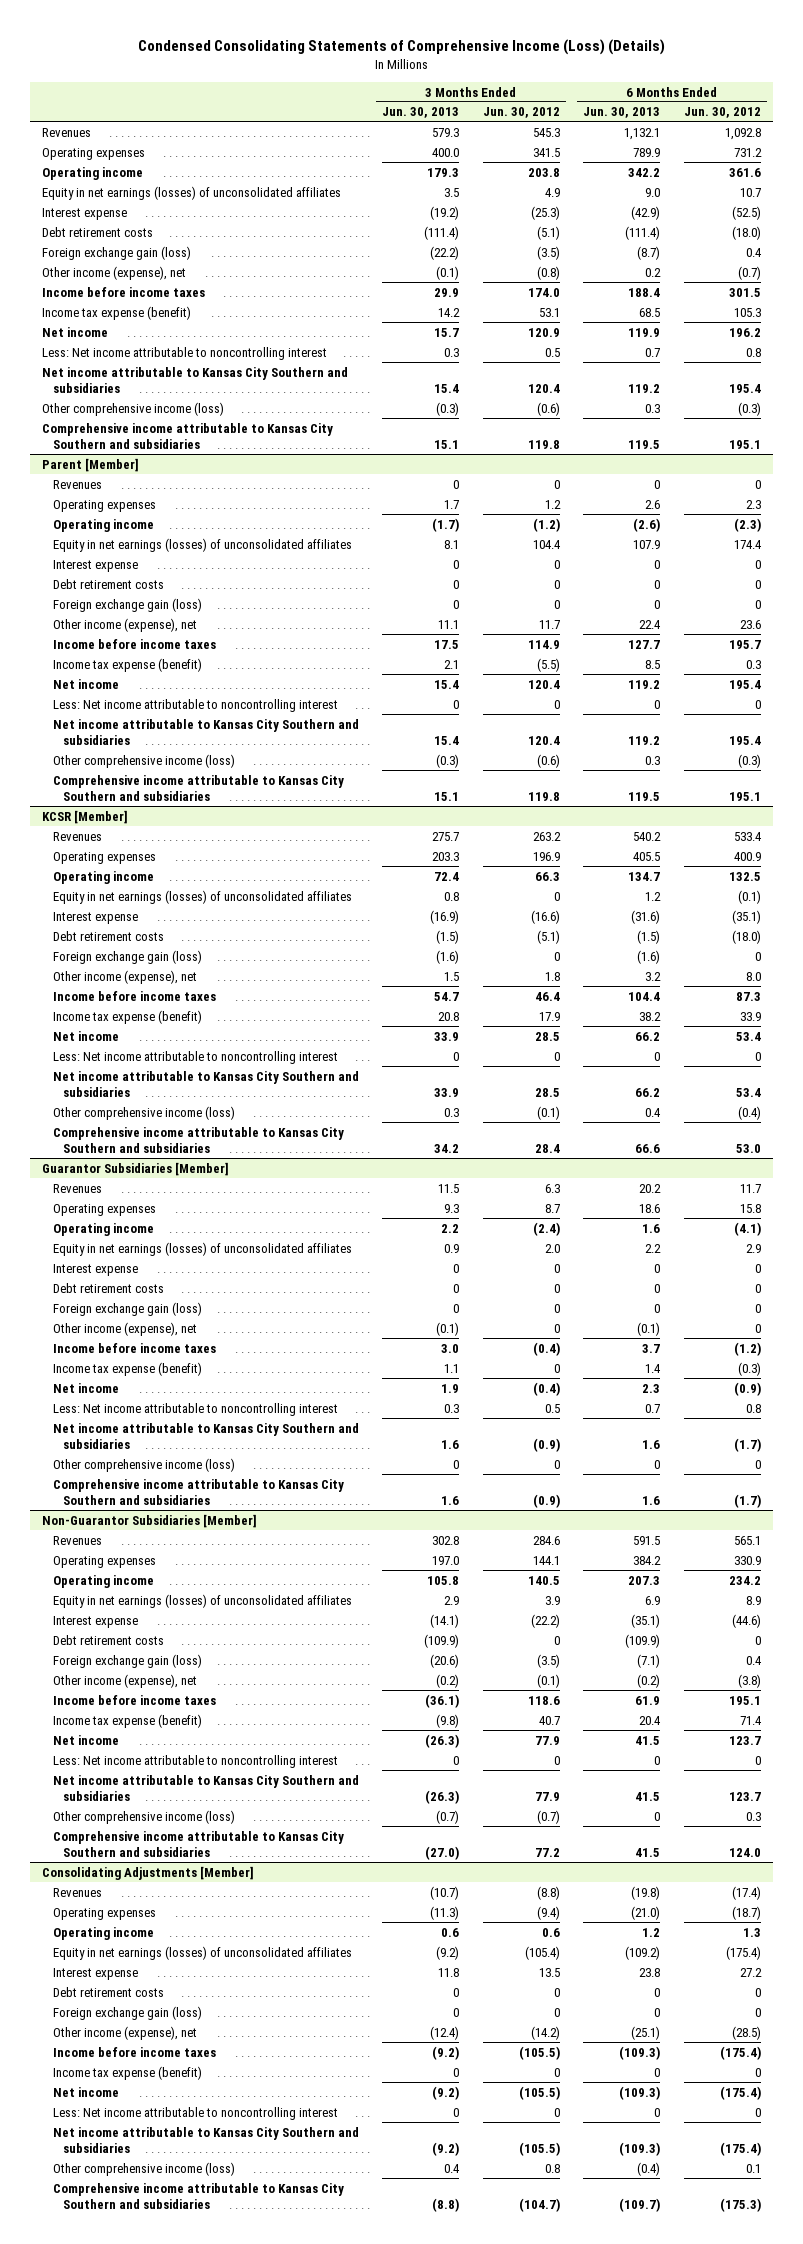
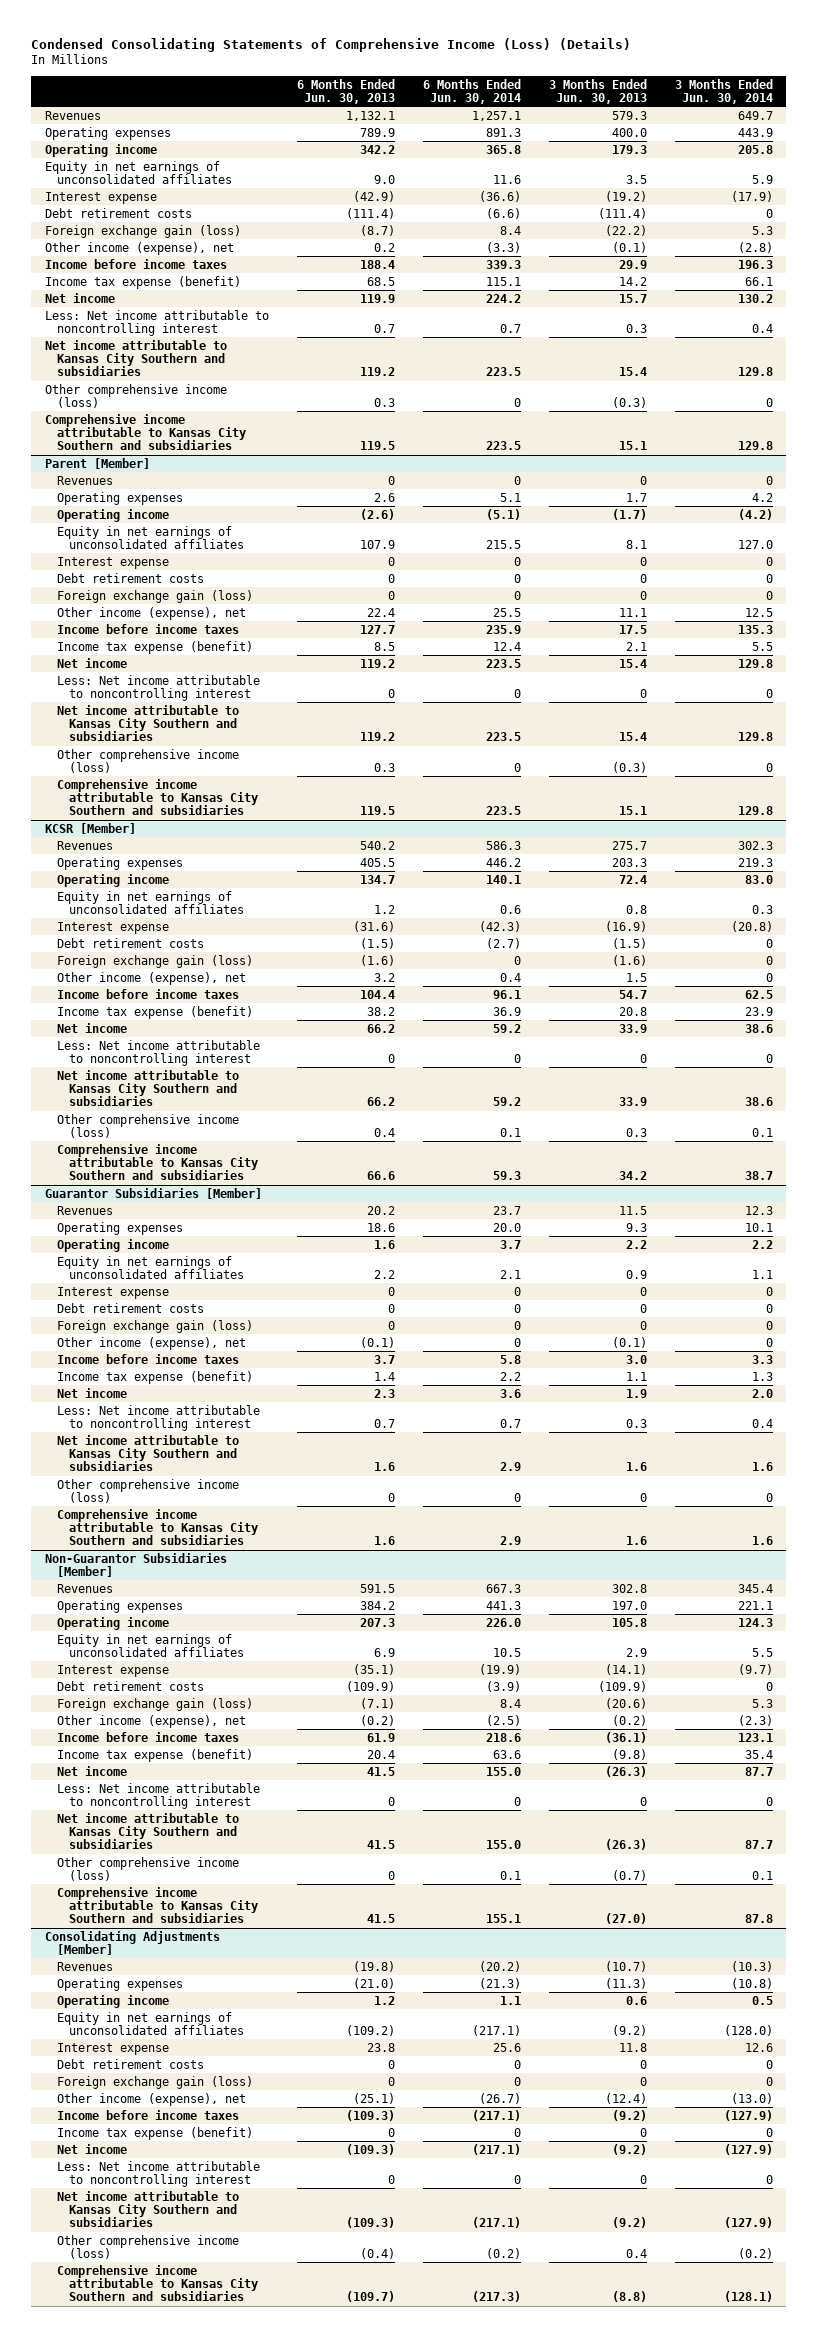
[482,107,560,119] Jun. 30, 2012 -> none
[683,107,761,119] Jun. 30, 2012 -> none
none -> [422,78,521,104] 6 Months Ended Jun. 30, 2014
none -> [674,78,773,104] 3 Months Ended Jun. 30, 2014
[42,185,342,200] Equity in net earnings (losses) of unconsolidated affiliates -> [45,160,233,184] Equity in net earnings of unconsolidated affiliates
[52,537,352,552] Equity in net earnings (losses) of unconsolidated affiliates -> [57,525,245,549] Equity in net earnings of unconsolidated affiliates
[52,889,352,904] Equity in net earnings (losses) of unconsolidated affiliates -> [57,890,245,914] Equity in net earnings of unconsolidated affiliates
[52,1241,352,1256] Equity in net earnings (losses) of unconsolidated affiliates -> [57,1255,245,1279] Equity in net earnings of unconsolidated affiliates
[52,1593,352,1608] Equity in net earnings (losses) of unconsolidated affiliates -> [57,1633,245,1657] Equity in net earnings of unconsolidated affiliates
[52,1945,352,1960] Equity in net earnings (losses) of unconsolidated affiliates -> [57,2011,245,2035] Equity in net earnings of unconsolidated affiliates

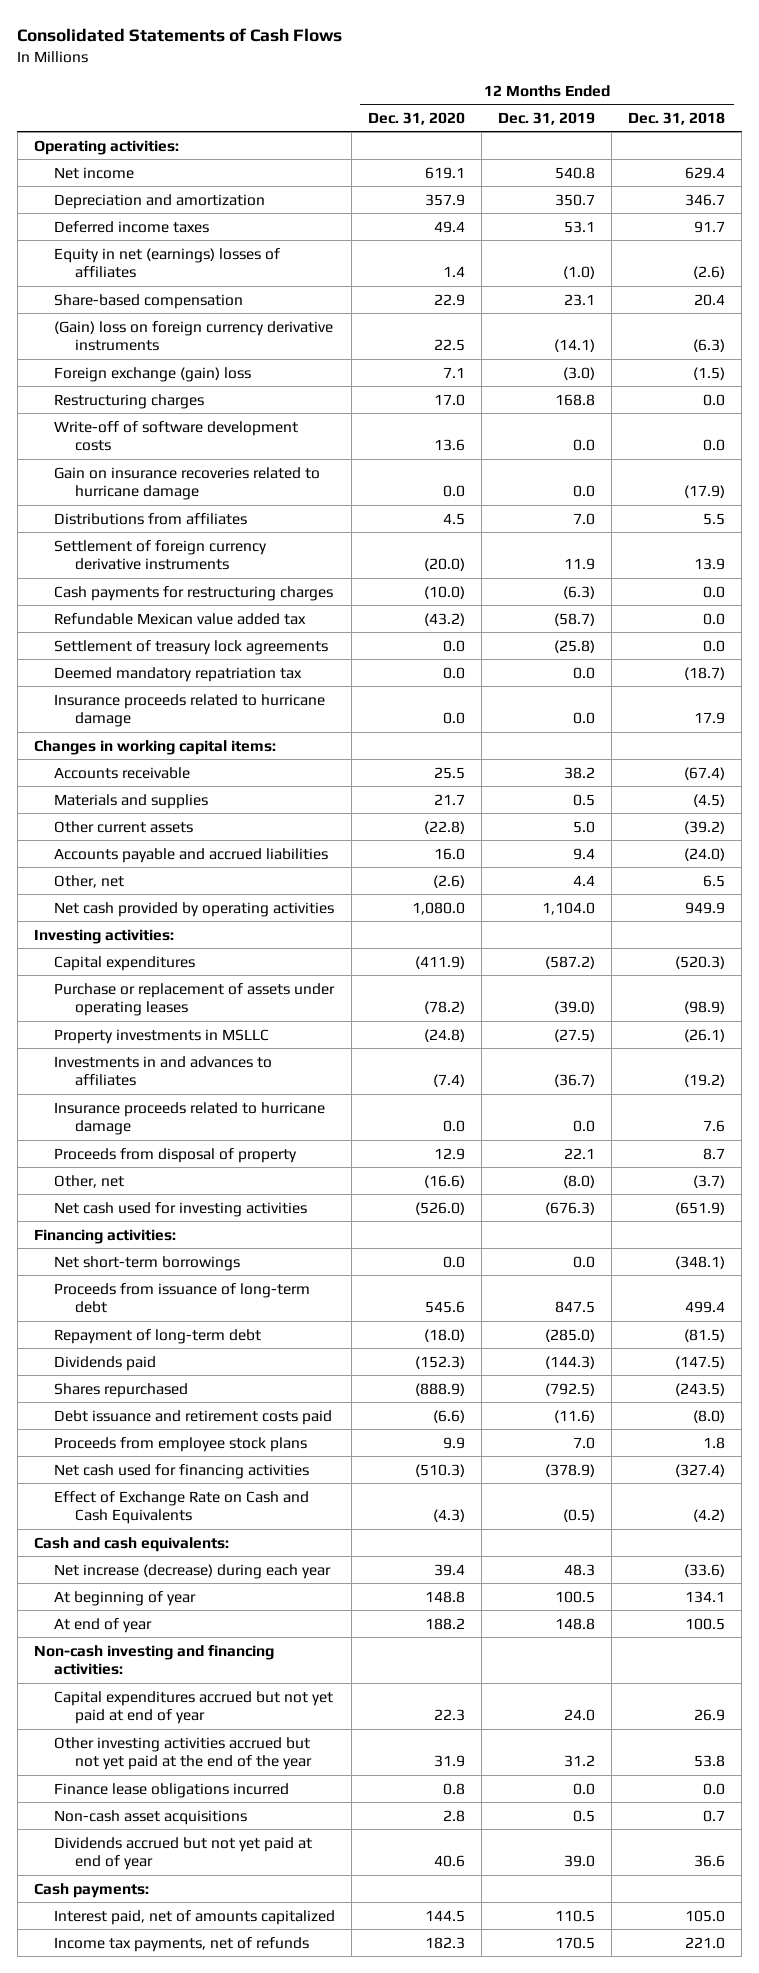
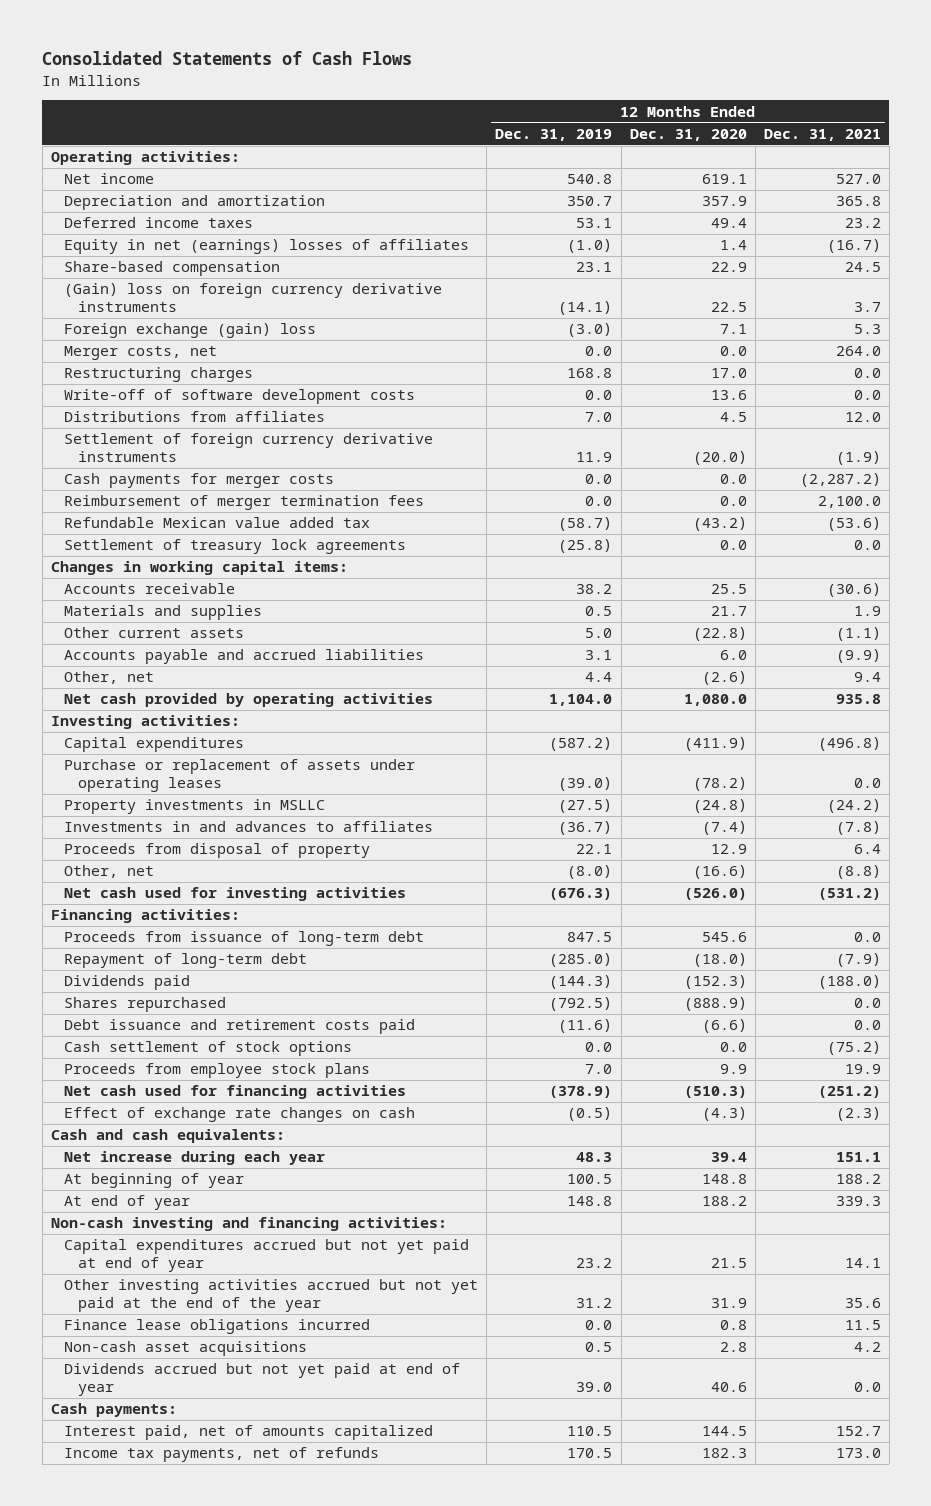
[628,111,726,125] Dec. 31, 2018 -> none
none -> [763,129,881,142] Dec. 31, 2021
none -> [64,346,218,361] Merger costs, net
[54,466,321,501] Gain on insurance recoveries related to hurricane damage -> none
[54,585,334,601] Cash payments for restructuring charges -> none
none -> [64,473,335,489] Cash payments for merger costs
none -> [64,495,425,511] Reimbursement of merger termination fees
[54,666,303,682] Deemed mandatory repatriation tax -> none
[54,693,326,728] Insurance proceeds related to hurricane damage -> none
[434,847,466,860] 16.0 -> [719,650,747,661] 6.0
[573,847,596,860] 9.4 -> [585,650,613,661] 3.1
[54,1101,326,1136] Insurance proceeds related to hurricane damage -> none
[54,1255,241,1271] Net short-term borrowings -> none
none -> [64,1041,353,1057] Cash settlement of stock options
[54,1490,310,1525] Effect of Exchange Rate on Cash and Cash Equivalents -> [64,1107,416,1123] Effect of exchange rate changes on cash
[54,1563,332,1579] Net increase (decrease) during each year -> [64,1151,326,1166] Net increase during each year
[434,1709,466,1722] 22.3 -> [710,1257,747,1268] 21.5
[564,1709,596,1722] 24.0 -> [576,1257,613,1268] 23.2

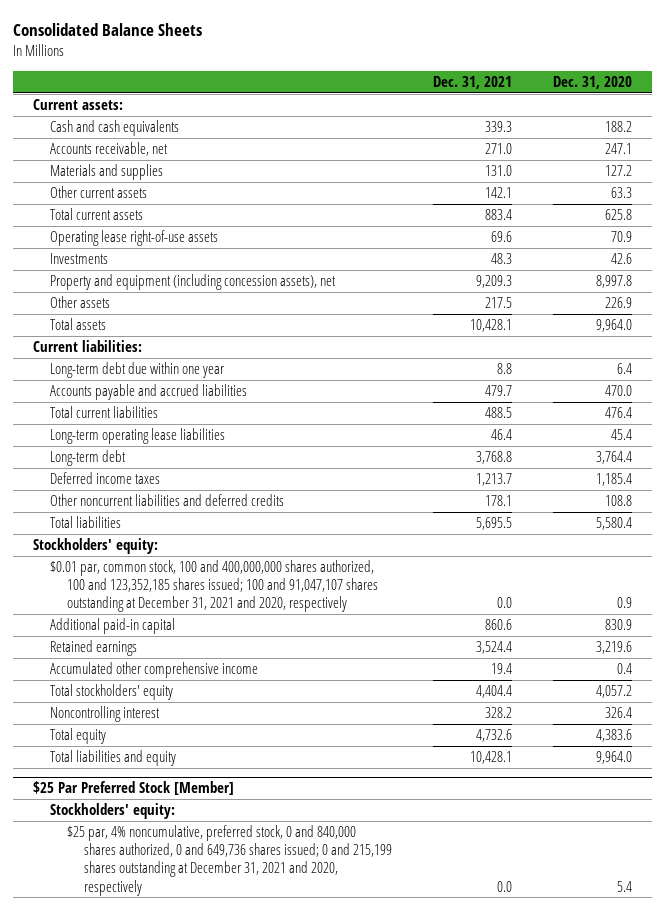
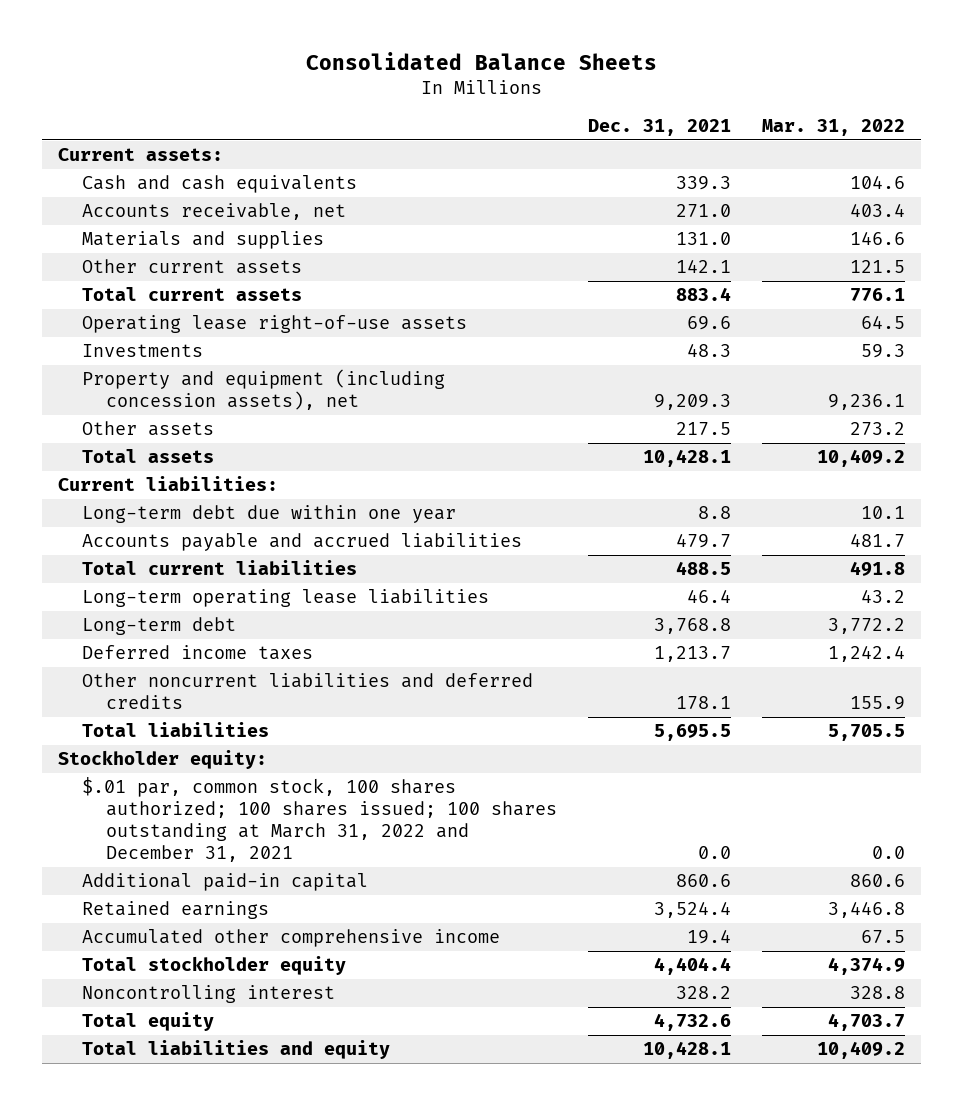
[552,76,632,90] Dec. 31, 2020 -> none
none -> [762,118,906,136] Mar. 31, 2022
[33,538,159,555] Stockholders' equity: -> [57,750,267,770] Stockholder equity:
[50,560,379,613] $0.01 par, common stock, 100 and 400,000,000 shares authorized, 100 and 123,352,185 shares issued; 100 and 91,047,107 shares outstanding at December 31, 2021 and 2020, respectively -> [82,777,558,863] $.01 par, common stock, 100 shares authorized; 100 shares issued; 100 shares outstanding at March 31, 2022 and December 31, 2021
[50,684,174,701] Total stockholders' equity -> [82,956,347,976] Total stockholder equity
[33,781,235,796] $25 Par Preferred Stock [Member] -> none
[50,803,176,820] Stockholders' equity: -> none
[67,825,392,896] $25 par, 4% noncumulative, preferred stock, 0 and 840,000 shares authorized, 0 and 649,736 shares issued; 0 and 215,199 shares outstanding at December 31, 2021 and 2020, respectively -> none

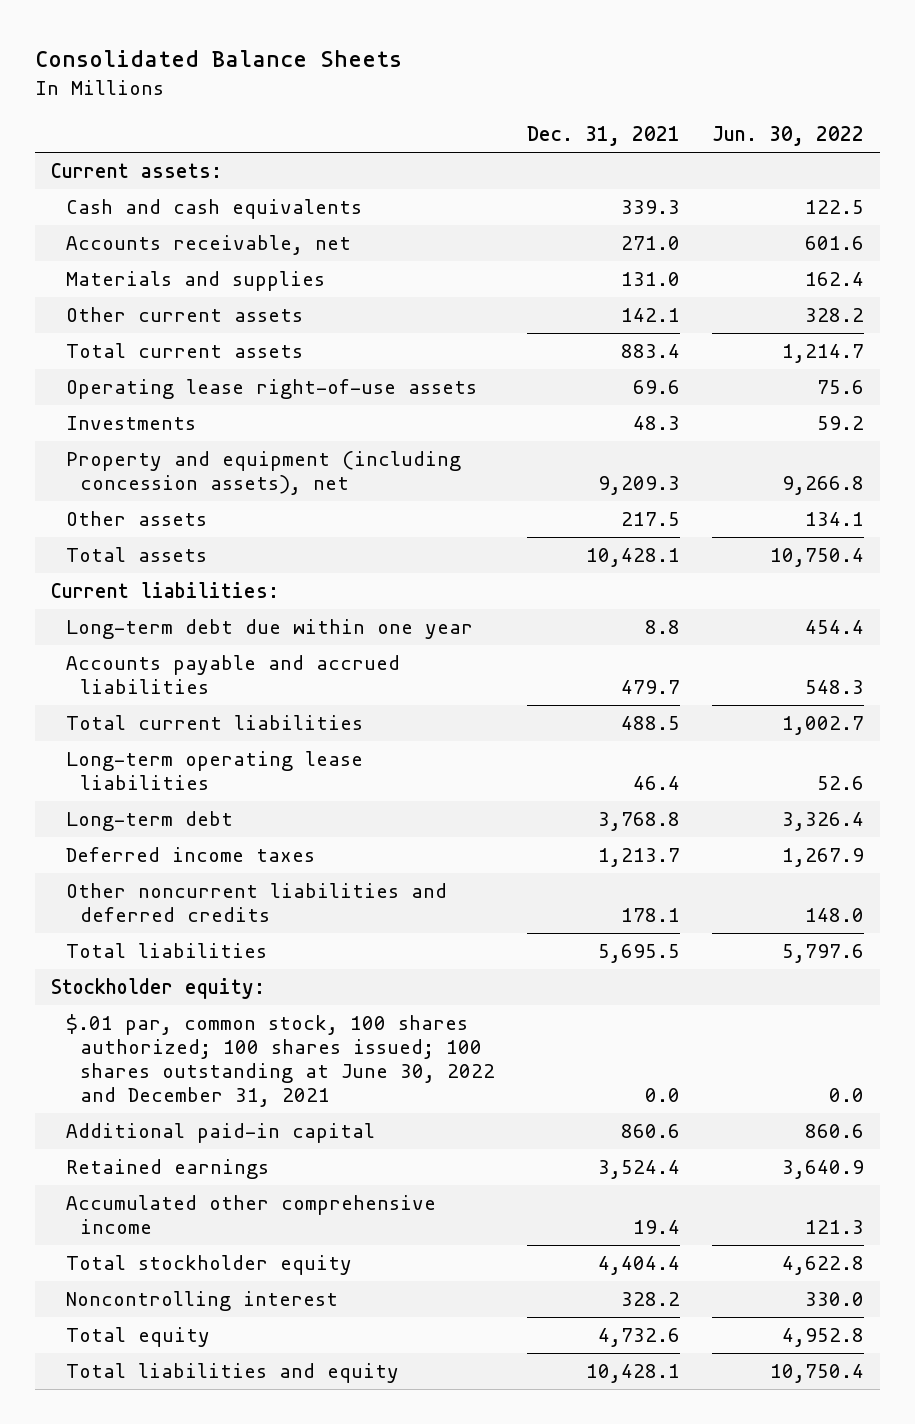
[762,118,906,136] Mar. 31, 2022 -> none
none -> [711,126,864,147] Jun. 30, 2022
[82,777,558,863] $.01 par, common stock, 100 shares authorized; 100 shares issued; 100 shares outstanding at March 31, 2022 and December 31, 2021 -> [65,1014,496,1108] $.01 par, common stock, 100 shares authorized; 100 shares issued; 100 shares outstanding at June 30, 2022 and December 31, 2021

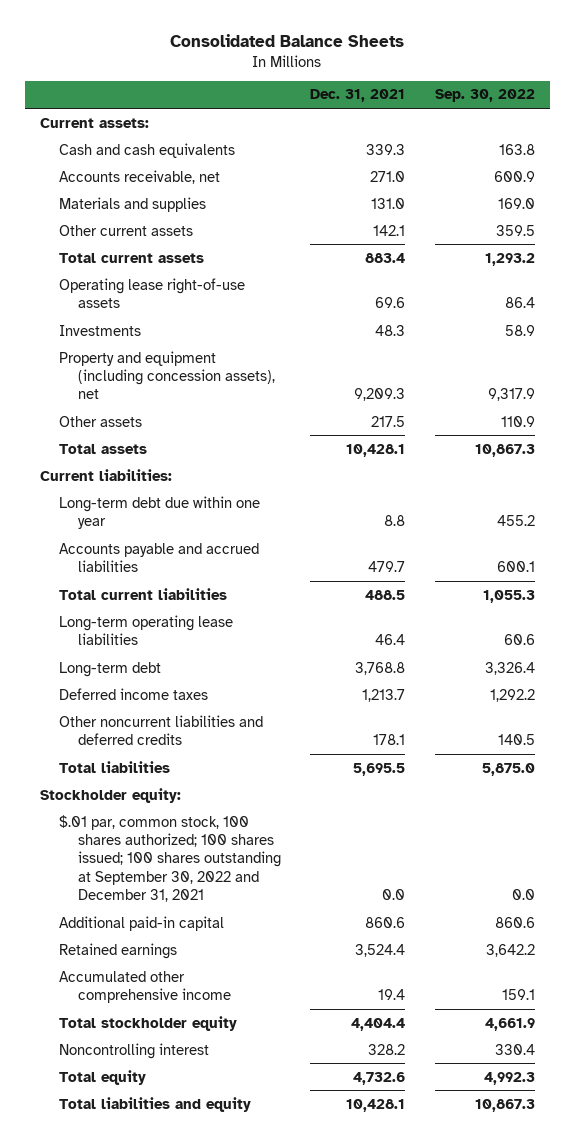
[711,126,864,147] Jun. 30, 2022 -> none
none -> [435,89,536,103] Sep. 30, 2022
[65,1014,496,1108] $.01 par, common stock, 100 shares authorized; 100 shares issued; 100 shares outstanding at June 30, 2022 and December 31, 2021 -> [58,814,281,903] $.01 par, common stock, 100 shares authorized; 100 shares issued; 100 shares outstanding at September 30, 2022 and December 31, 2021

